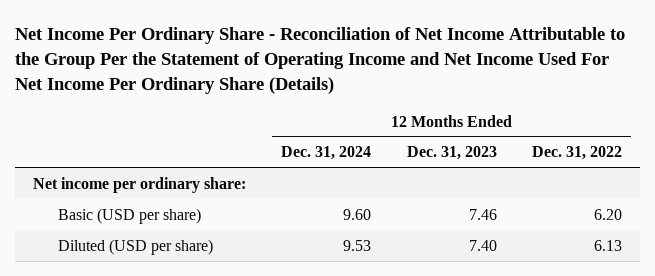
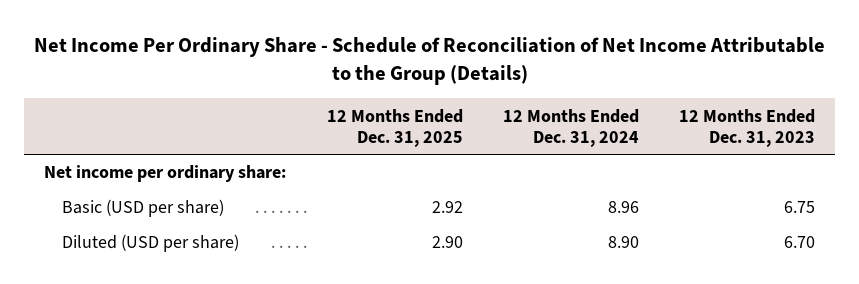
[14,26,625,94] Net Income Per Ordinary Share - Reconciliation of Net Income Attributable to the Group Per the Statement of Operating Income and Net Income Used For Net Income Per Ordinary Share (Details) -> [33,37,825,86] Net Income Per Ordinary Share - Schedule of Reconciliation of Net Income Attributable to the Group (Details)
[532,146,623,161] Dec. 31, 2022 -> none
none -> [326,108,463,147] 12 Months Ended Dec. 31, 2025
[343,208,372,220] 9.60 -> [607,201,639,214] 8.96
[468,208,497,220] 7.46 -> [784,201,816,214] 6.75
[343,239,372,251] 9.53 -> [607,236,639,249] 8.90
[468,239,497,251] 7.40 -> [784,236,816,249] 6.70

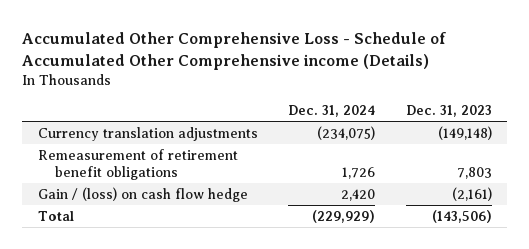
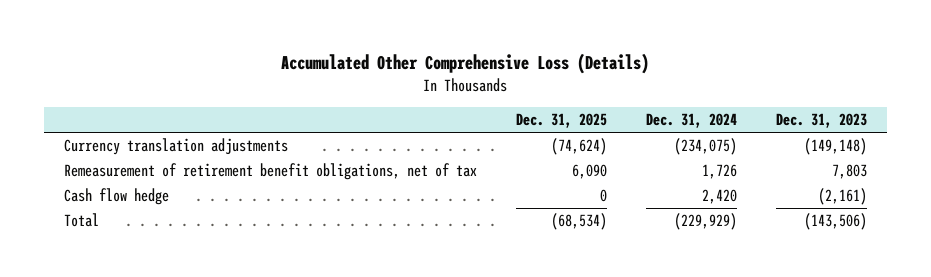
[22,32,447,70] Accumulated Other Comprehensive Loss - Schedule of Accumulated Other Comprehensive income (Details) -> [281,52,650,74] Accumulated Other Comprehensive Loss (Details)
none -> [515,112,607,128] Dec. 31, 2025
[37,148,238,180] Remeasurement of retirement benefit obligations -> [63,163,477,181] Remeasurement of retirement benefit obligations, net of tax
[37,186,248,202] Gain / (loss) on cash flow hedge -> [63,188,169,206] Cash flow hedge

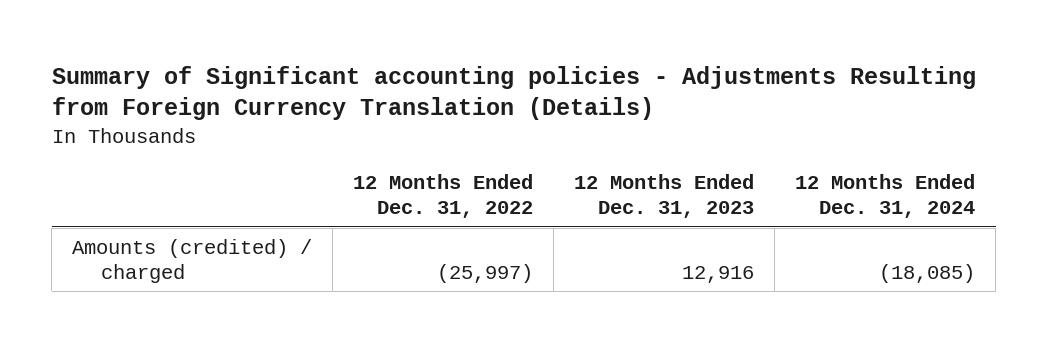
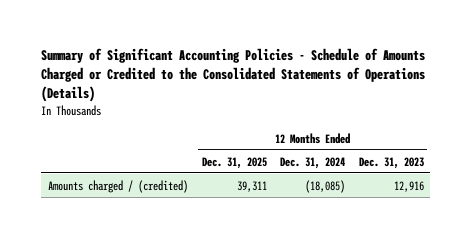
[51,65,976,121] Summary of Significant accounting policies - Adjustments Resulting from Foreign Currency Translation (Details) -> [41,48,426,103] Summary of Significant Accounting Policies - Schedule of Amounts Charged or Credited to the Consolidated Statements of Operations (Details)
[353,173,534,219] 12 Months Ended Dec. 31, 2022 -> none
none -> [201,156,267,169] Dec. 31, 2025
[72,238,313,284] Amounts (credited) / charged -> [48,179,189,193] Amounts charged / (credited)

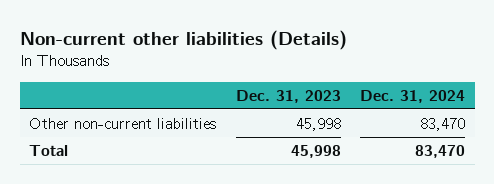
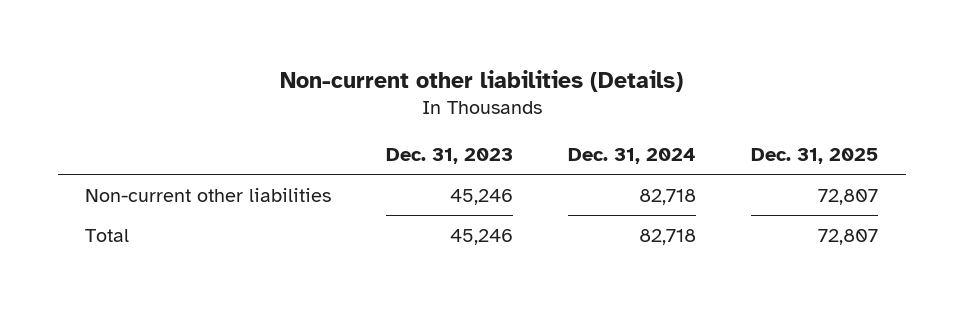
none -> [751,147,879,164] Dec. 31, 2025
[29,117,217,129] Other non-current liabilities -> [85,187,332,202] Non-current other liabilities
[295,117,341,131] 45,998 -> [450,188,514,205] 45,246
[420,117,466,131] 83,470 -> [639,188,697,205] 82,718
[290,144,341,158] 45,998 -> [450,228,514,245] 45,246
[415,144,466,158] 83,470 -> [639,228,697,245] 82,718

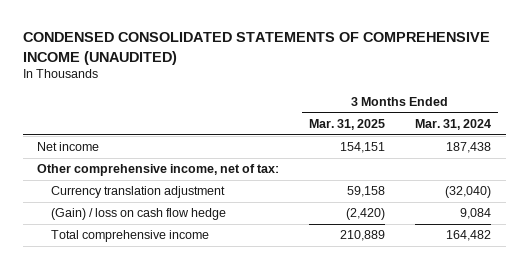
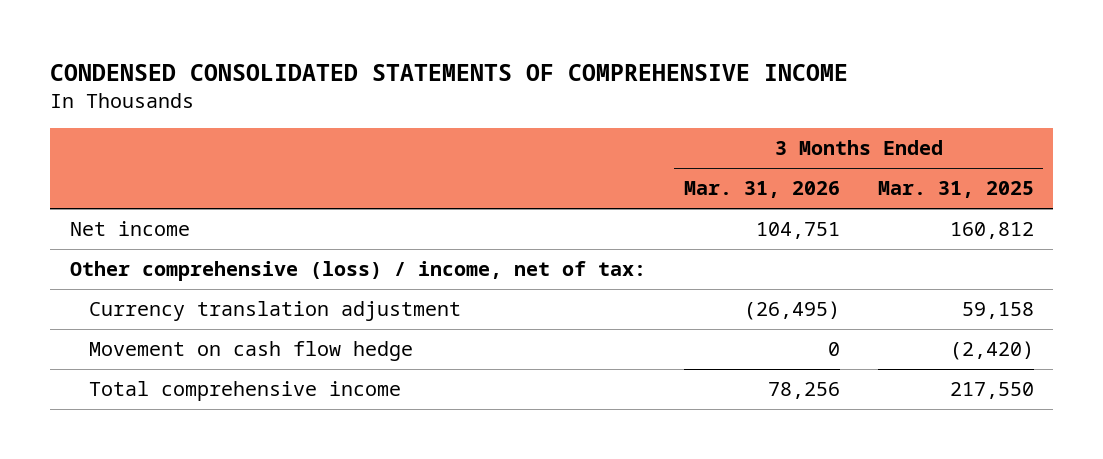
[22,32,490,65] CONDENSED CONSOLIDATED STATEMENTS OF COMPREHENSIVE INCOME (UNAUDITED) -> [50,64,849,82] CONDENSED CONSOLIDATED STATEMENTS OF COMPREHENSIVE INCOME
[414,119,491,131] Mar. 31, 2024 -> none
none -> [683,181,840,199] Mar. 31, 2026
[340,142,386,154] 154,151 -> [949,222,1034,240] 160,812
[37,164,280,177] Other comprehensive income, net of tax: -> [69,261,646,282] Other comprehensive (loss) / income, net of tax:
[50,208,226,221] (Gain) / loss on cash flow hedge -> [89,341,414,362] Movement on cash flow hedge
[340,230,386,242] 210,889 -> [949,382,1034,400] 217,550

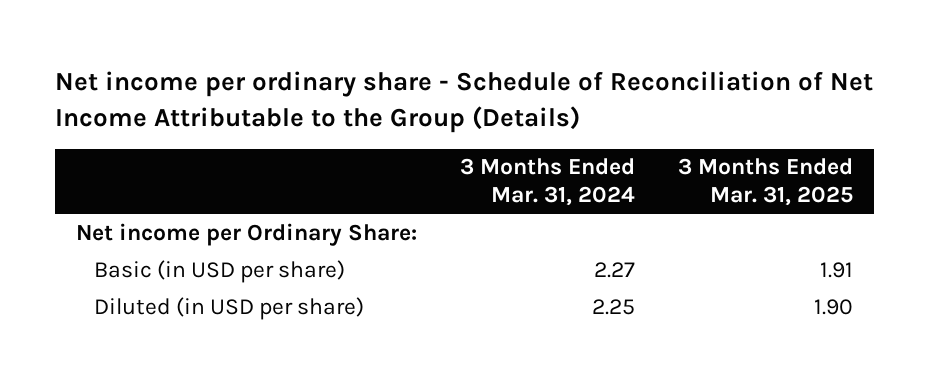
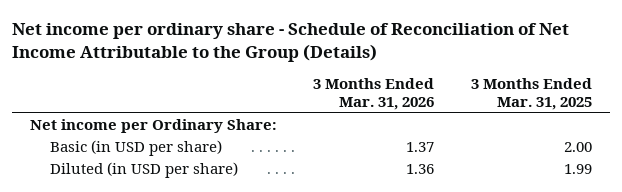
[460,158,636,207] 3 Months Ended Mar. 31, 2024 -> none
none -> [313,78,435,111] 3 Months Ended Mar. 31, 2026
[819,261,853,278] 1.91 -> [563,142,592,153] 2.00
[813,298,853,315] 1.90 -> [563,164,592,175] 1.99

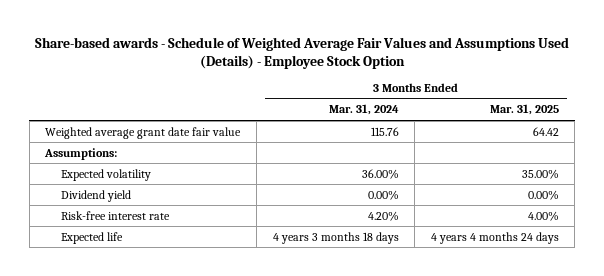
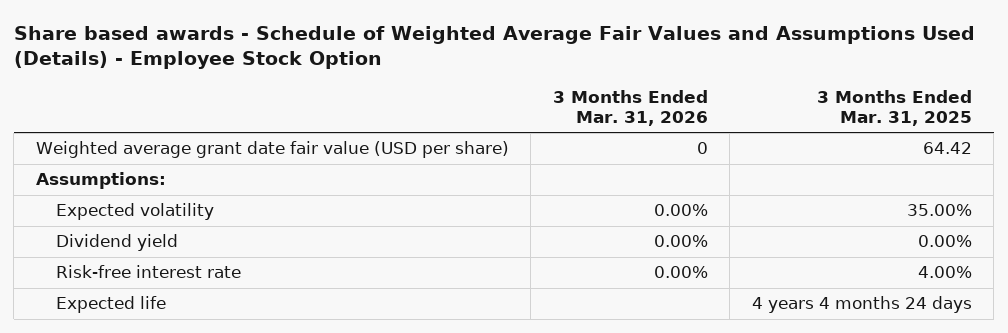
[35,36,570,69] Share-based awards - Schedule of Weighted Average Fair Values and Assumptions Used (Details) - Employee Stock Option -> [13,25,975,70] Share based awards - Schedule of Weighted Average Fair Values and Assumptions Used (Details) - Employee Stock Option
[328,104,399,116] Mar. 31, 2024 -> none
none -> [552,90,708,126] 3 Months Ended Mar. 31, 2026
[45,126,242,139] Weighted average grant date fair value -> [35,141,509,159] Weighted average grant date fair value (USD per share)

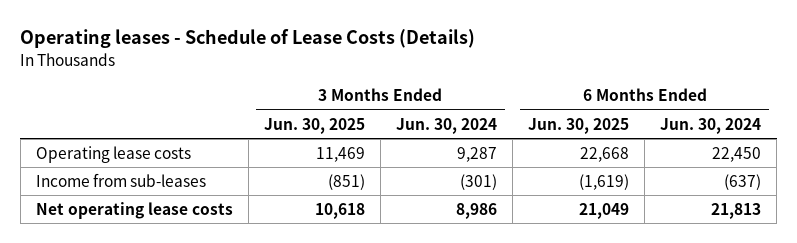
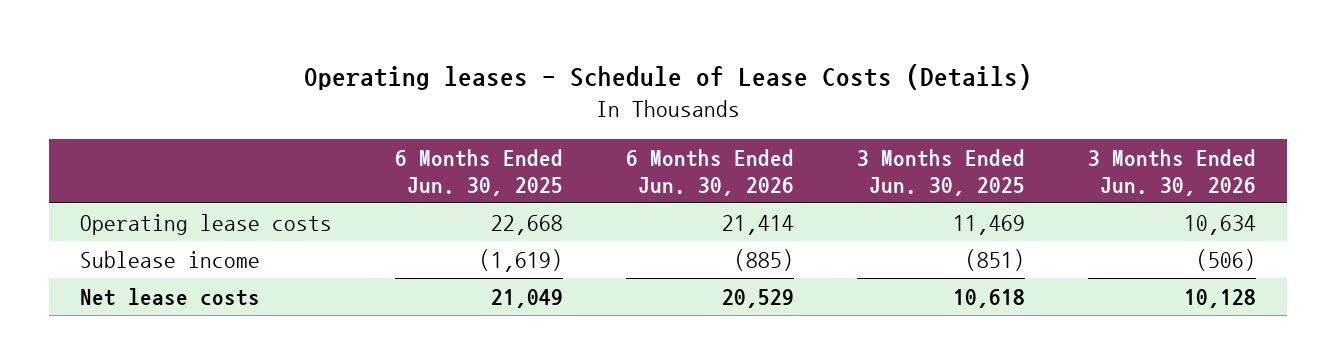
[395,117,497,134] Jun. 30, 2024 -> none
[660,117,762,134] Jun. 30, 2024 -> none
none -> [626,148,795,196] 6 Months Ended Jun. 30, 2026
none -> [1087,148,1256,196] 3 Months Ended Jun. 30, 2026
[35,172,206,187] Income from sub-leases -> [80,250,261,268] Sublease income
[35,201,233,219] Net operating lease costs -> [80,287,261,306] Net lease costs

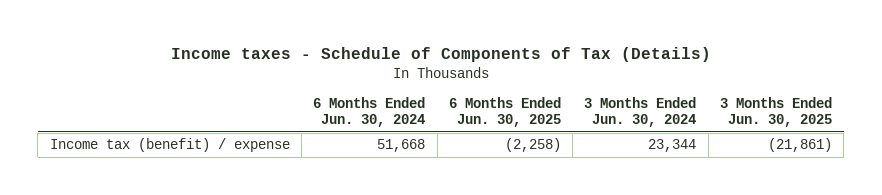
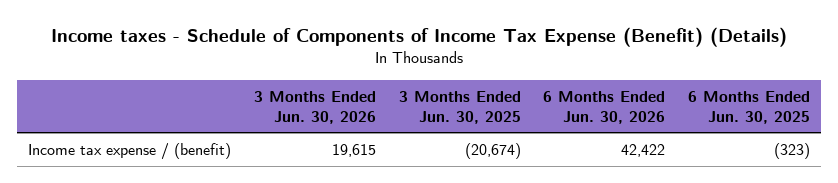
[170,47,711,63] Income taxes - Schedule of Components of Tax (Details) -> [51,26,788,47] Income taxes - Schedule of Components of Income Tax Expense (Benefit) (Details)
[313,96,426,128] 6 Months Ended Jun. 30, 2024 -> none
[584,96,697,128] 3 Months Ended Jun. 30, 2024 -> none
none -> [253,90,376,124] 3 Months Ended Jun. 30, 2026
none -> [543,90,666,124] 6 Months Ended Jun. 30, 2026
[49,138,290,153] Income tax (benefit) / expense -> [28,142,232,160] Income tax expense / (benefit)
[504,138,561,153] (2,258) -> [773,142,810,159] (323)
[768,138,833,153] (21,861) -> [464,142,521,159] (20,674)

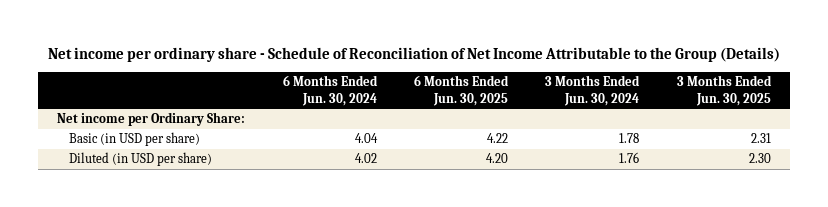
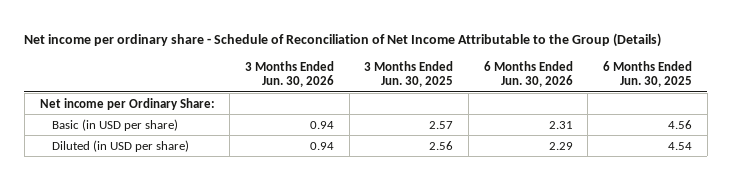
[282,75,378,106] 6 Months Ended Jun. 30, 2024 -> none
[545,75,641,106] 3 Months Ended Jun. 30, 2024 -> none
none -> [244,60,334,88] 3 Months Ended Jun. 30, 2026
none -> [483,60,573,88] 6 Months Ended Jun. 30, 2026
[487,133,509,144] 4.22 -> [667,119,692,129] 4.56
[750,133,771,144] 2.31 -> [429,120,454,129] 2.57
[486,153,509,164] 4.20 -> [667,141,692,150] 4.54
[748,153,771,164] 2.30 -> [429,140,454,150] 2.56

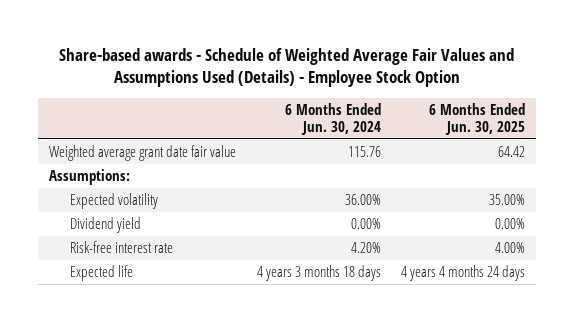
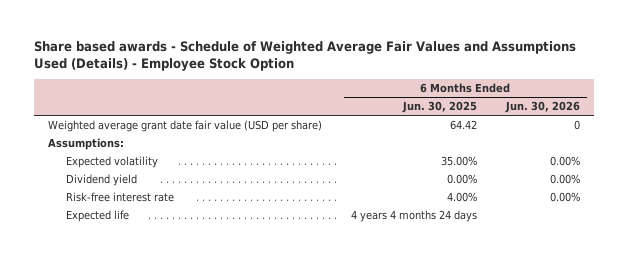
[59,47,515,88] Share-based awards - Schedule of Weighted Average Fair Values and Assumptions Used (Details) - Employee Stock Option -> [33,40,576,71] Share based awards - Schedule of Weighted Average Fair Values and Assumptions Used (Details) - Employee Stock Option
[284,102,381,136] 6 Months Ended Jun. 30, 2024 -> none
none -> [504,101,580,114] Jun. 30, 2026
[48,145,236,162] Weighted average grant date fair value -> [48,120,323,133] Weighted average grant date fair value (USD per share)

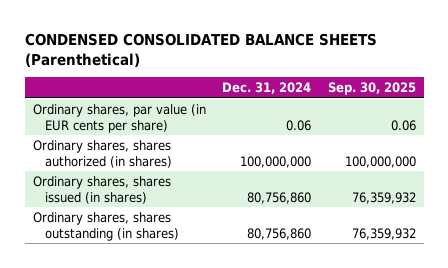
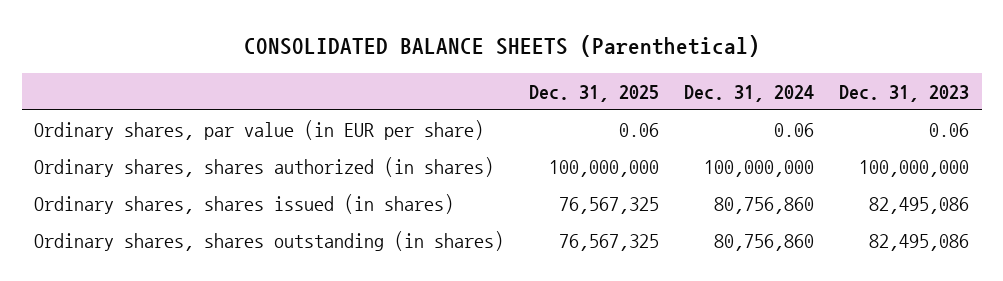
[24,32,377,67] CONDENSED CONSOLIDATED BALANCE SHEETS (Parenthetical) -> [243,34,760,57] CONSOLIDATED BALANCE SHEETS (Parenthetical)
[327,82,416,96] Sep. 30, 2025 -> none
none -> [529,84,660,102] Dec. 31, 2025
none -> [839,84,970,102] Dec. 31, 2023
[32,103,206,133] Ordinary shares, par value (in EUR cents per share) -> [34,119,485,140] Ordinary shares, par value (in EUR per share)

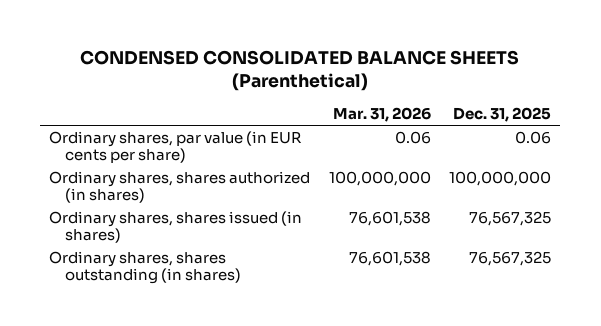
[243,34,760,57] CONSOLIDATED BALANCE SHEETS (Parenthetical) -> [80,49,520,92] CONDENSED CONSOLIDATED BALANCE SHEETS (Parenthetical)
[684,84,815,102] Dec. 31, 2024 -> none
[839,84,970,102] Dec. 31, 2023 -> none
none -> [332,107,431,123] Mar. 31, 2026
[34,119,485,140] Ordinary shares, par value (in EUR per share) -> [49,131,303,164] Ordinary shares, par value (in EUR cents per share)

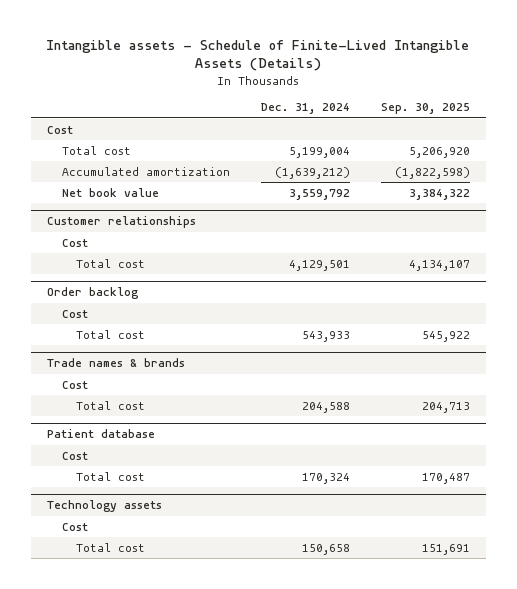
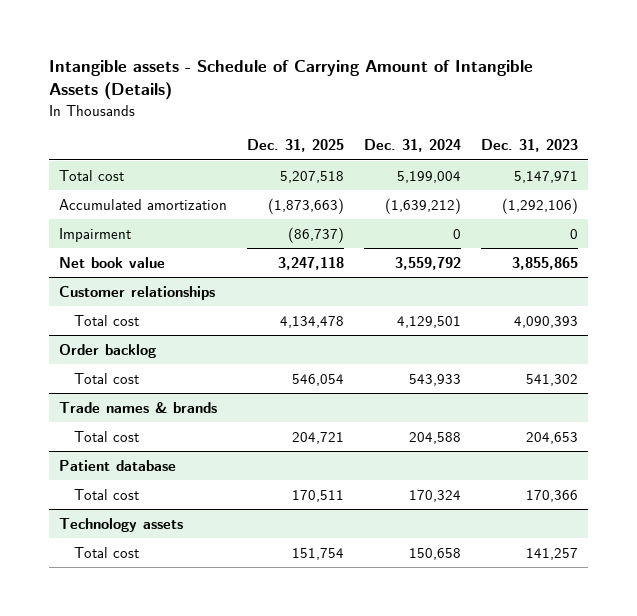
[46,39,470,72] Intangible assets - Schedule of Finite-Lived Intangible Assets (Details) -> [49,60,534,101] Intangible assets - Schedule of Carrying Amount of Intangible Assets (Details)
[381,103,471,115] Sep. 30, 2025 -> none
none -> [246,139,344,153] Dec. 31, 2025
none -> [480,139,578,153] Dec. 31, 2023
[46,125,73,134] Cost -> none
none -> [59,227,132,242] Impairment
[61,238,88,247] Cost -> none
[61,309,88,318] Cost -> none
[61,380,88,389] Cost -> none
[61,451,88,460] Cost -> none
[61,522,88,531] Cost -> none

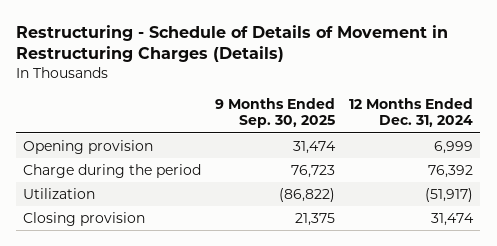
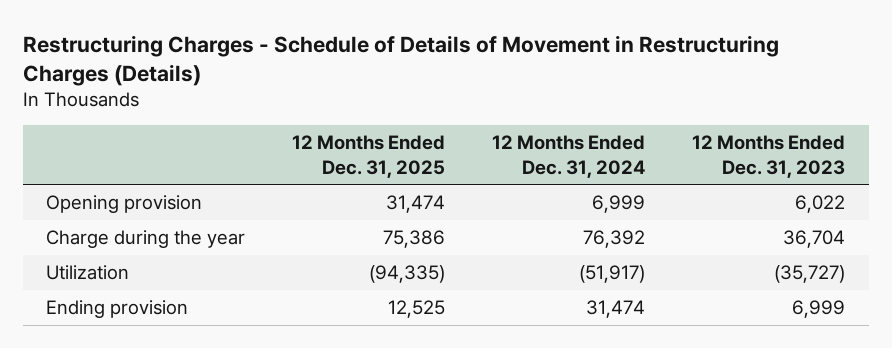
[16,24,449,63] Restructuring - Schedule of Details of Movement in Restructuring Charges (Details) -> [22,34,779,87] Restructuring Charges - Schedule of Details of Movement in Restructuring Charges (Details)
[215,97,336,129] 9 Months Ended Sep. 30, 2025 -> none
none -> [292,135,446,178] 12 Months Ended Dec. 31, 2025
none -> [692,135,846,178] 12 Months Ended Dec. 31, 2023
[23,164,202,179] Charge during the period -> [46,230,246,249] Charge during the year
[23,212,146,227] Closing provision -> [46,300,189,319] Ending provision

